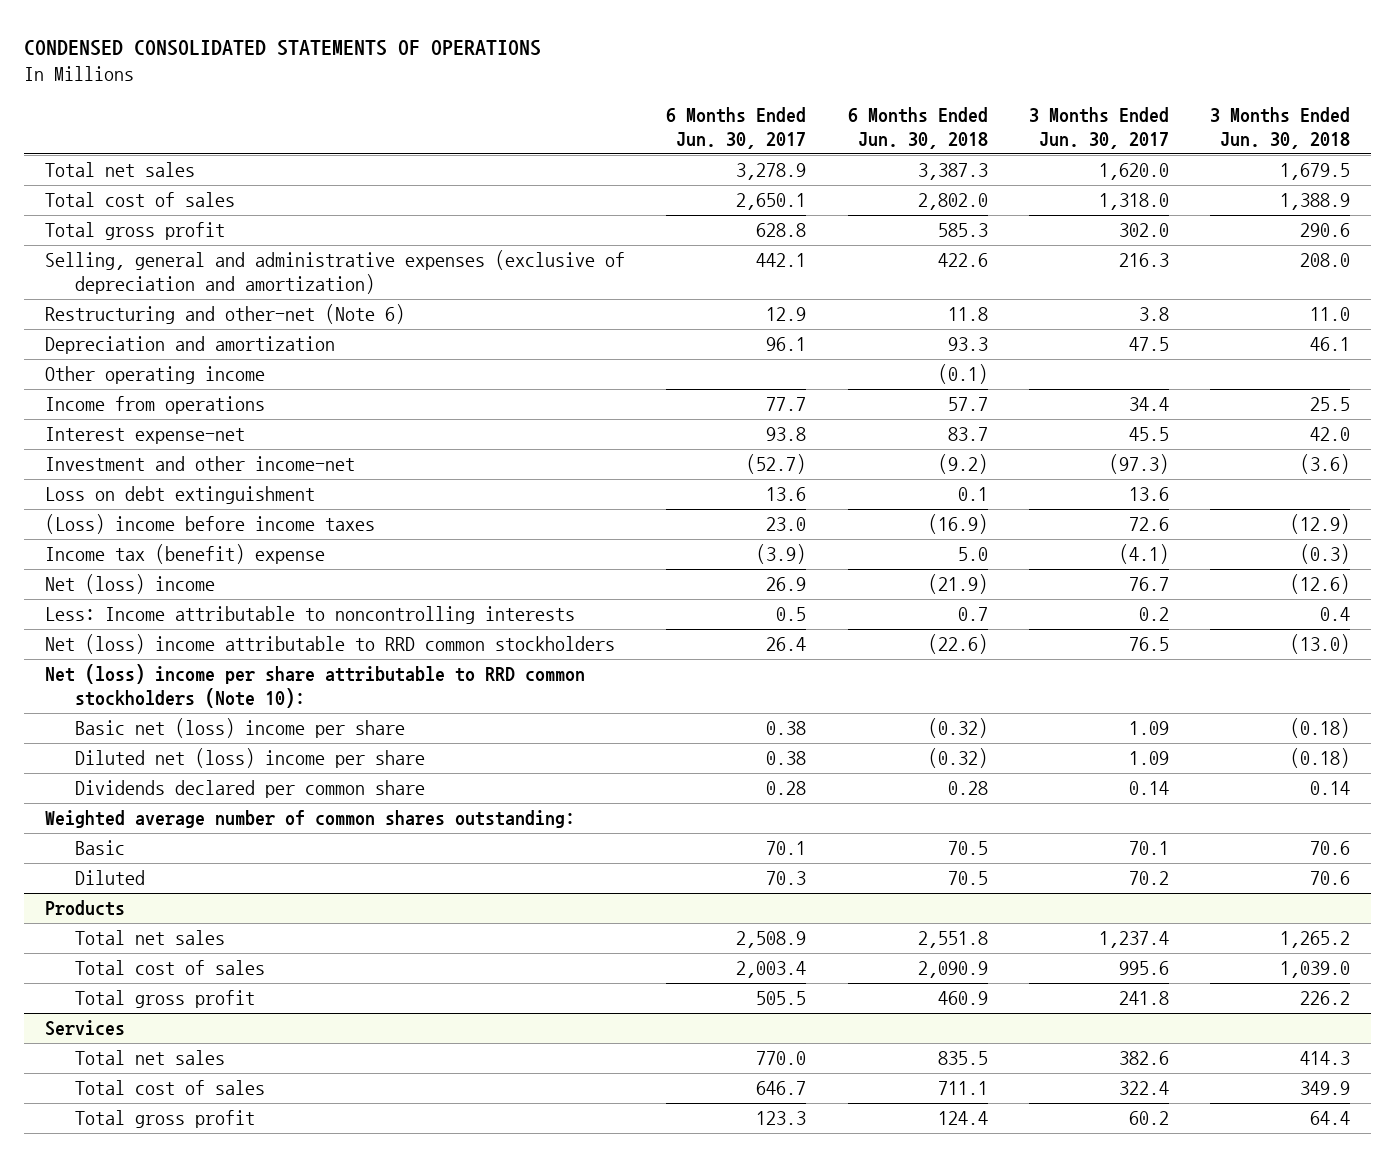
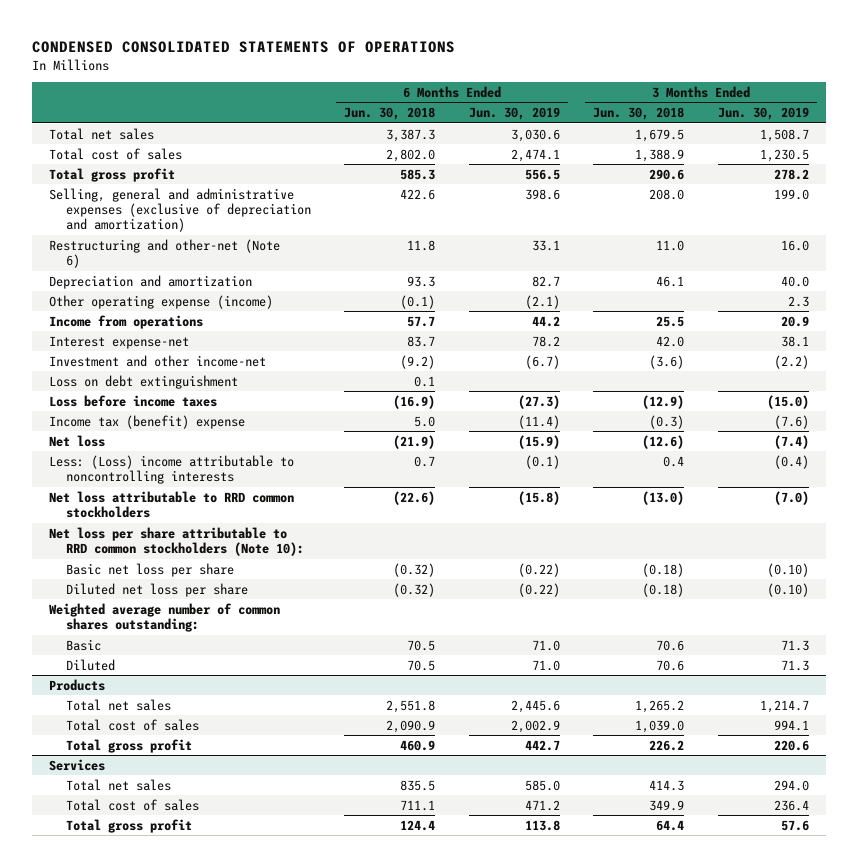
[666,106,807,150] 6 Months Ended Jun. 30, 2017 -> none
[1028,106,1169,150] 3 Months Ended Jun. 30, 2017 -> none
none -> [468,107,560,121] Jun. 30, 2019
none -> [717,107,809,121] Jun. 30, 2019
[44,366,265,385] Other operating income -> [48,294,273,309] Other operating expense (income)
[44,514,375,535] (Loss) income before income taxes -> [48,394,217,407] Loss before income taxes
[74,780,425,799] Dividends declared per common share -> none
[44,574,215,595] Net (loss) income -> [48,434,105,447] Net loss
[44,606,575,625] Less: Income attributable to noncontrolling interests -> [48,454,294,484] Less: (Loss) income attributable to noncontrolling interests
[44,634,615,655] Net (loss) income attributable to RRD common stockholders -> [48,490,294,518] Net loss attributable to RRD common stockholders
[44,664,585,709] Net (loss) income per share attributable to RRD common stockholders (Note 10): -> [48,526,304,556] Net loss per share attributable to RRD common stockholders (Note 10):
[74,718,405,739] Basic net (loss) income per share -> [65,562,234,577] Basic net loss per share
[74,748,425,769] Diluted net (loss) income per share -> [65,582,248,597] Diluted net loss per share

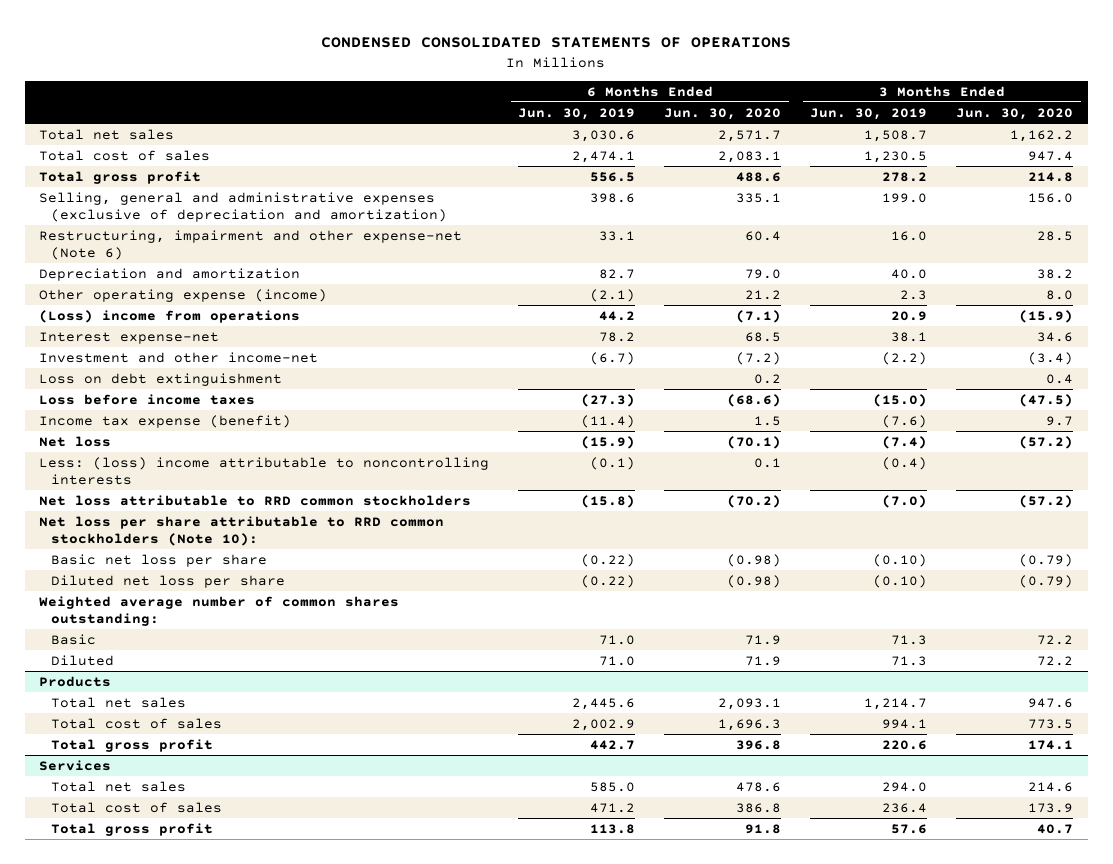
[344,107,436,121] Jun. 30, 2018 -> none
[593,107,685,121] Jun. 30, 2018 -> none
none -> [664,107,782,120] Jun. 30, 2020
none -> [956,107,1074,120] Jun. 30, 2020
[48,238,280,268] Restructuring and other-net (Note 6) -> [39,229,463,260] Restructuring, impairment and other expense-net (Note 6)
[48,314,203,329] Income from operations -> [39,309,301,323] (Loss) income from operations
[48,414,245,429] Income tax (benefit) expense -> [39,414,292,428] Income tax expense (benefit)
[48,454,294,484] Less: (Loss) income attributable to noncontrolling interests -> [39,456,490,485] Less: (loss) income attributable to noncontrolling interests

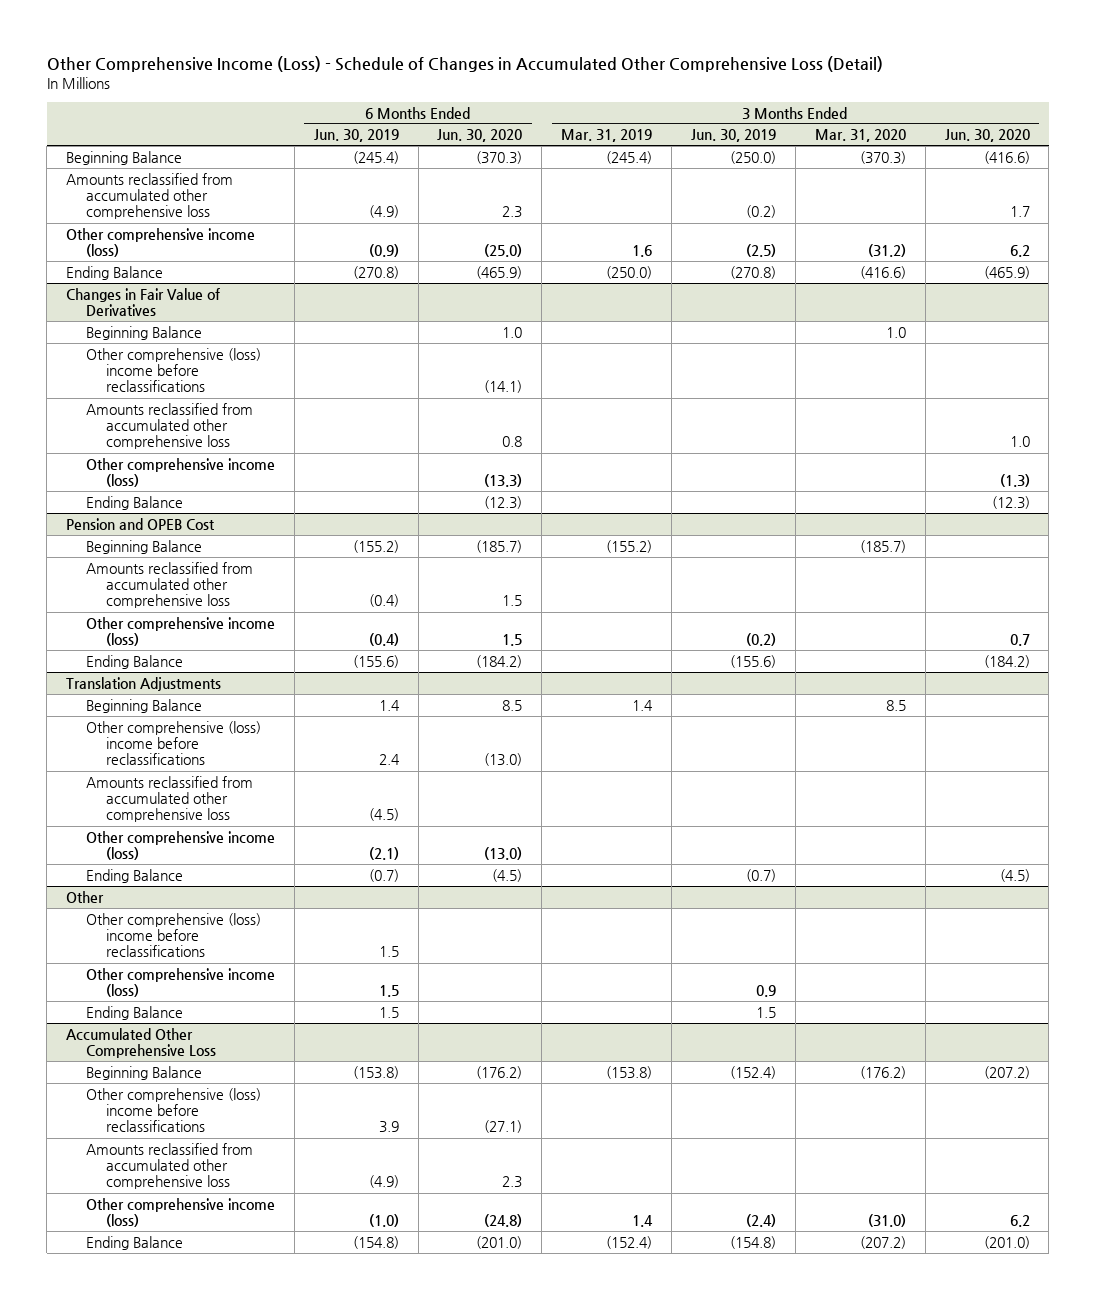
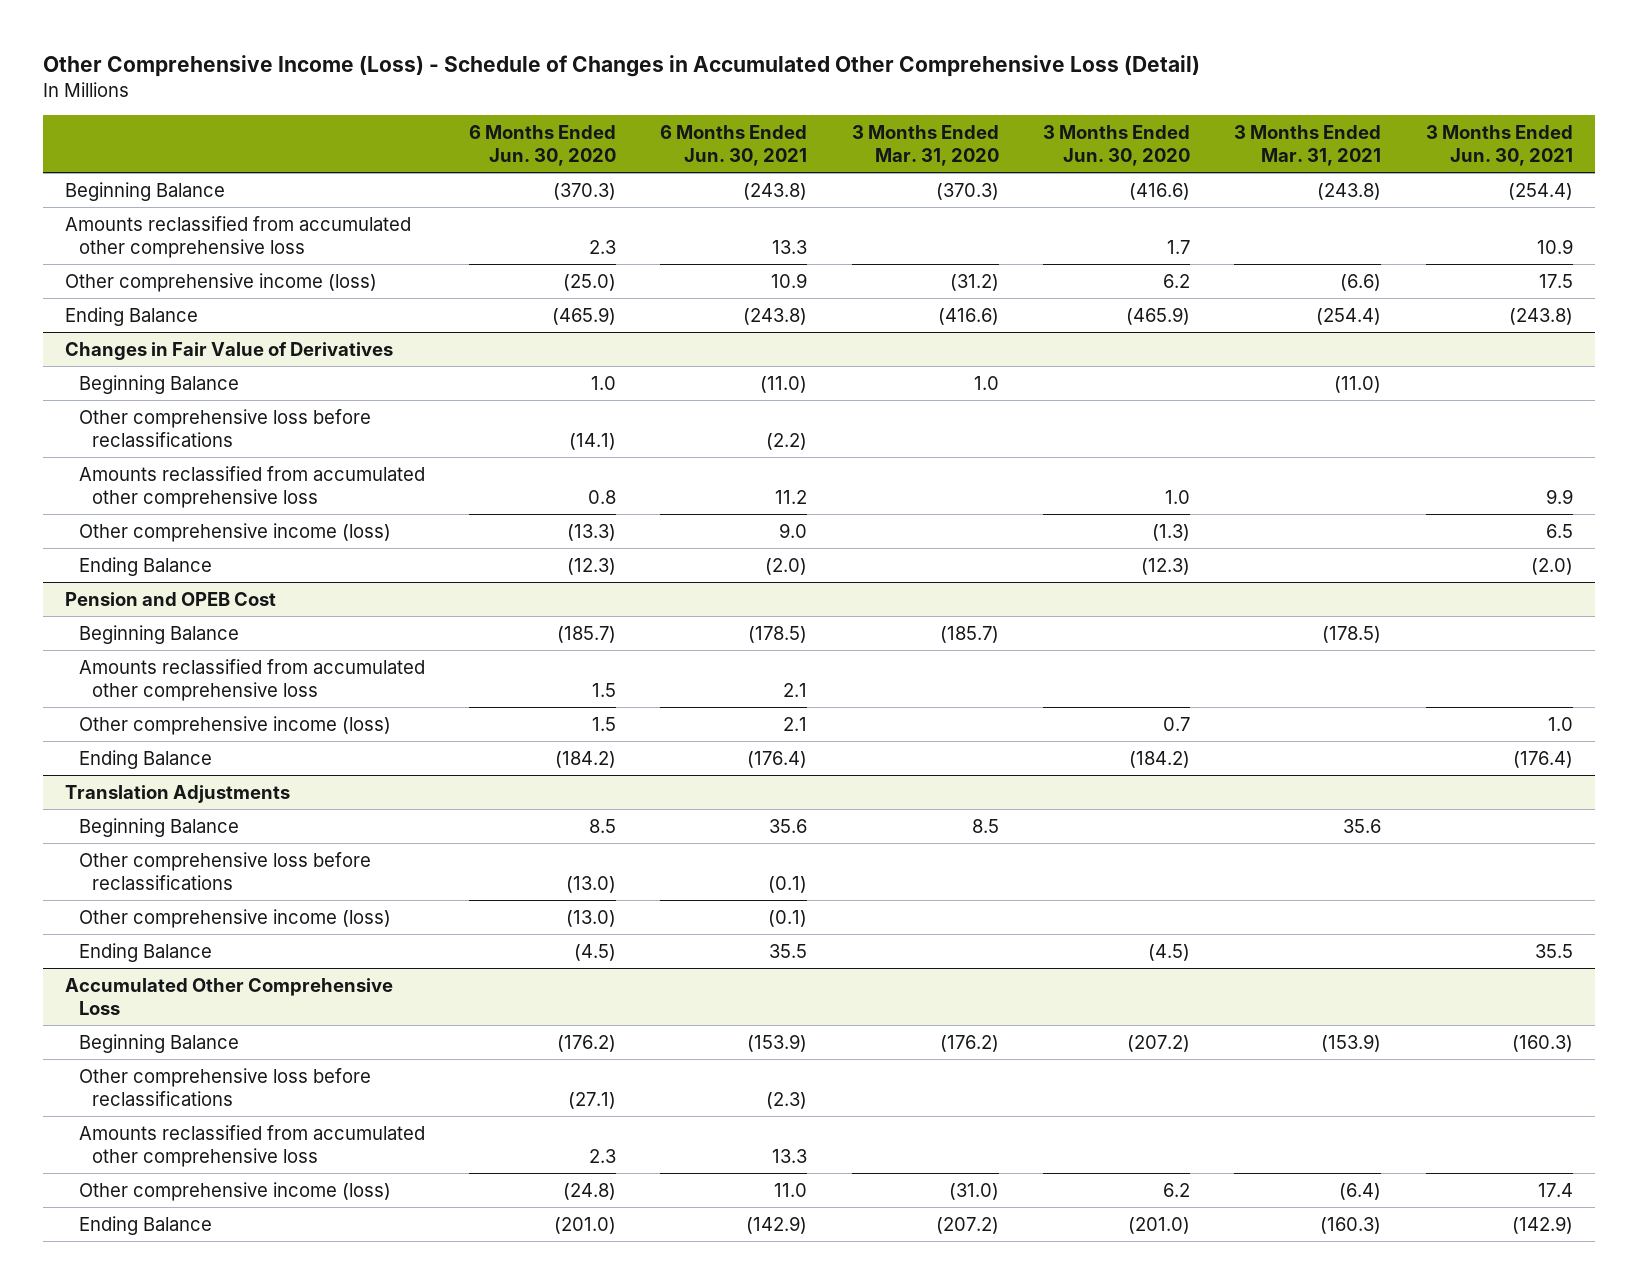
[313,129,399,143] Jun. 30, 2019 -> none
[561,129,653,143] Mar. 31, 2019 -> none
[691,129,777,143] Jun. 30, 2019 -> none
none -> [660,124,808,167] 6 Months Ended Jun. 30, 2021
none -> [1234,124,1382,167] 3 Months Ended Mar. 31, 2021
none -> [1425,124,1573,167] 3 Months Ended Jun. 30, 2021
[85,347,261,393] Other comprehensive (loss) income before reclassifications -> [78,408,371,448] Other comprehensive loss before reclassifications
[85,775,253,823] Amounts reclassified from accumulated other comprehensive loss -> none
[85,720,261,766] Other comprehensive (loss) income before reclassifications -> [78,851,371,891] Other comprehensive loss before reclassifications
[66,890,105,903] Other -> none
[85,912,261,958] Other comprehensive (loss) income before reclassifications -> none
[85,967,275,998] Other comprehensive income (loss) -> none
[85,1005,183,1020] Ending Balance -> none
[85,1087,261,1133] Other comprehensive (loss) income before reclassifications -> [78,1067,371,1107] Other comprehensive loss before reclassifications

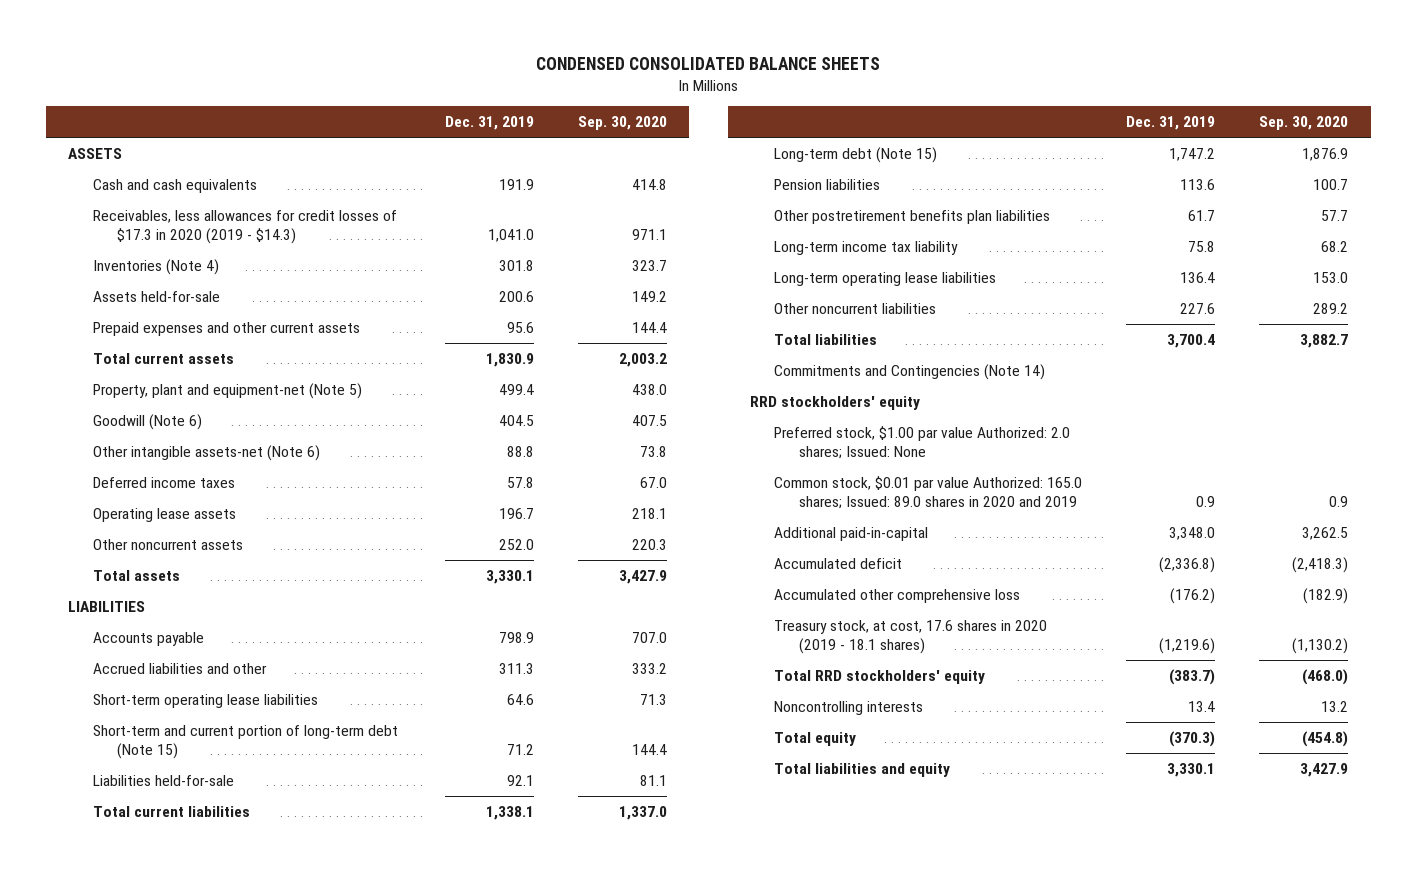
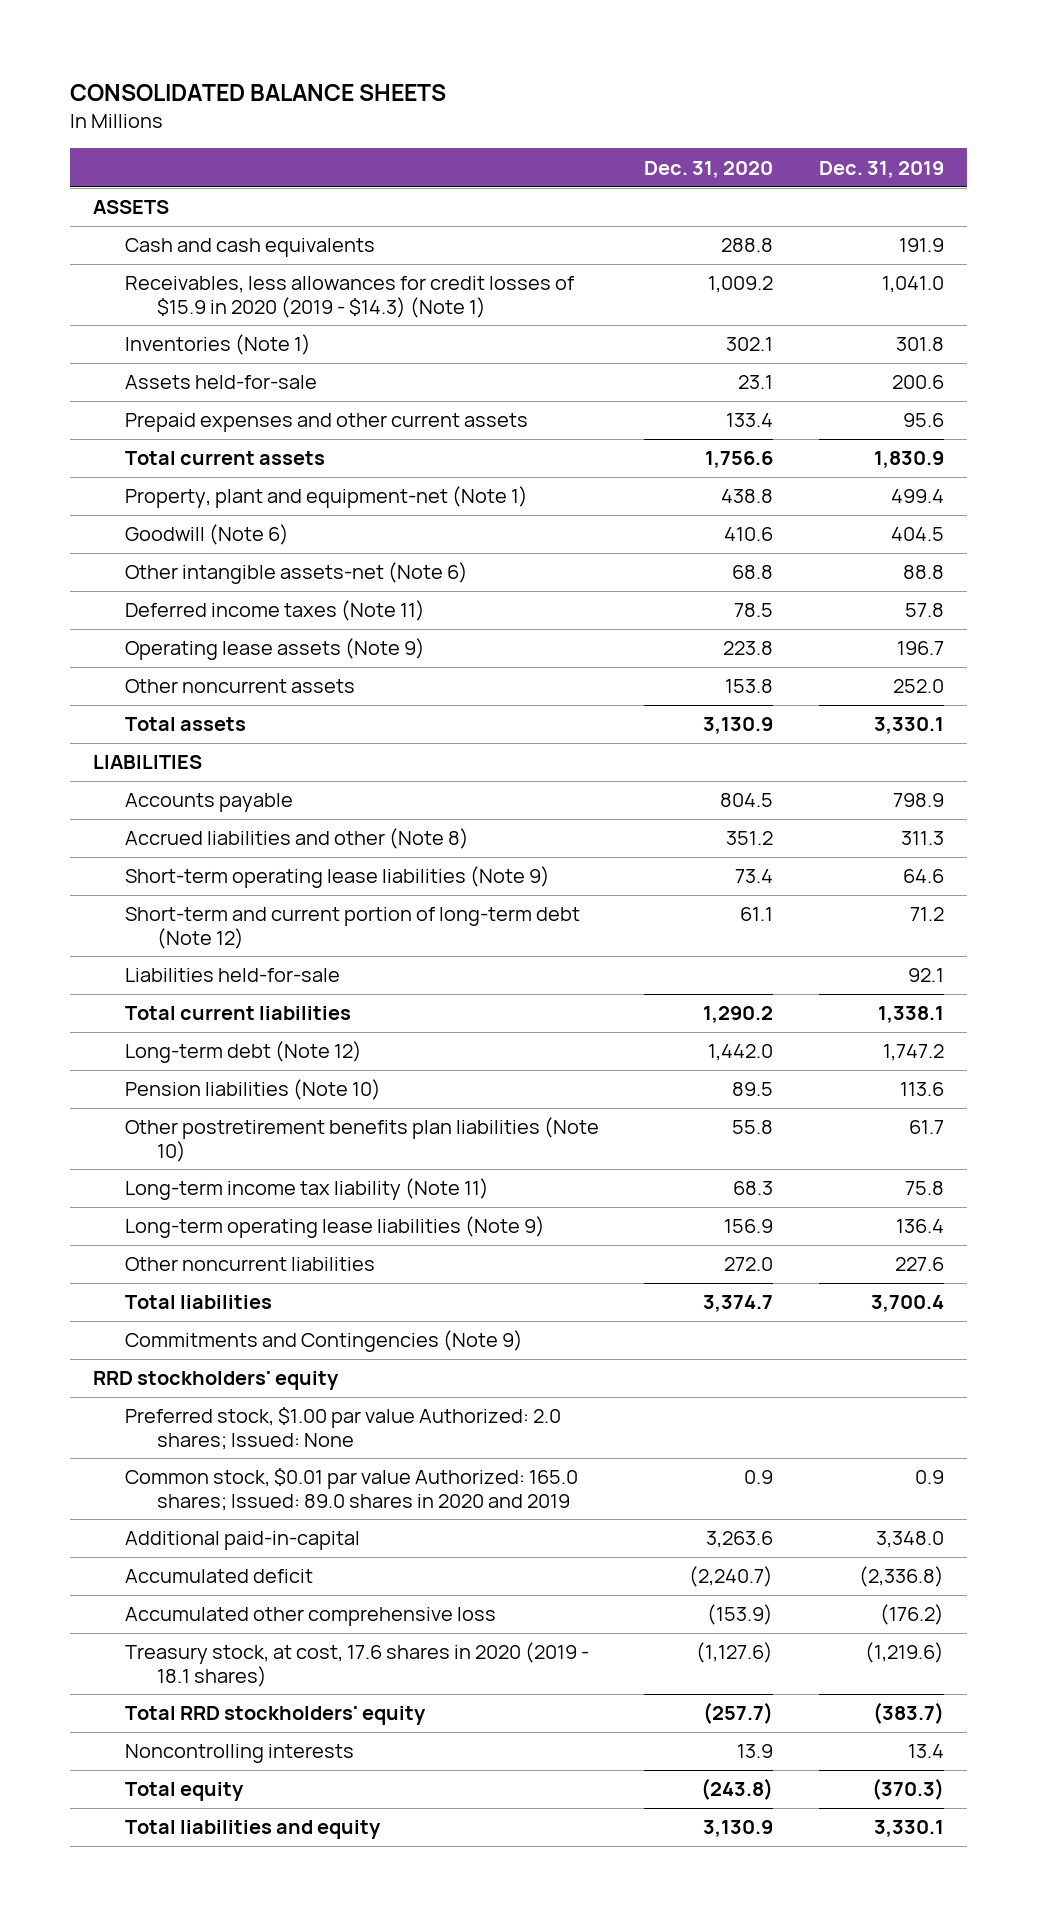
[536,57,881,71] CONDENSED CONSOLIDATED BALANCE SHEETS -> [70,84,447,102] CONSOLIDATED BALANCE SHEETS
[578,116,668,131] Sep. 30, 2020 -> none
none -> [644,160,774,178] Dec. 31, 2020
[92,209,397,245] Receivables, less allowances for credit losses of $17.3 in 2020 (2019 - $14.3) -> [124,276,574,318] Receivables, less allowances for credit losses of $15.9 in 2020 (2019 - $14.3) (Note 1)
[92,258,219,275] Inventories (Note 4) -> [124,334,311,356] Inventories (Note 1)
[92,382,362,399] Property, plant and equipment-net (Note 5) -> [124,486,528,509] Property, plant and equipment-net (Note 1)
[92,476,235,488] Deferred income taxes -> [124,600,425,622] Deferred income taxes (Note 11)
[92,507,236,522] Operating lease assets -> [124,638,425,661] Operating lease assets (Note 9)
[92,662,267,674] Accrued liabilities and other -> [124,828,469,850] Accrued liabilities and other (Note 8)
[92,693,318,708] Short-term operating lease liabilities -> [124,866,550,889] Short-term operating lease liabilities (Note 9)
[92,724,398,760] Short-term and current portion of long-term debt (Note 15) -> [124,907,580,949] Short-term and current portion of long-term debt (Note 12)
[774,146,938,163] Long-term debt (Note 15) -> [124,1041,362,1064] Long-term debt (Note 12)
[774,178,881,190] Pension liabilities -> [124,1079,381,1101] Pension liabilities (Note 10)
[774,209,1051,224] Other postretirement benefits plan liabilities -> [124,1117,599,1162] Other postretirement benefits plan liabilities (Note 10)
[774,240,959,255] Long-term income tax liability -> [124,1178,489,1201] Long-term income tax liability (Note 11)
[774,271,997,286] Long-term operating lease liabilities -> [124,1216,545,1239] Long-term operating lease liabilities (Note 9)
[774,363,1046,380] Commitments and Contingencies (Note 14) -> [124,1330,523,1353] Commitments and Contingencies (Note 9)

